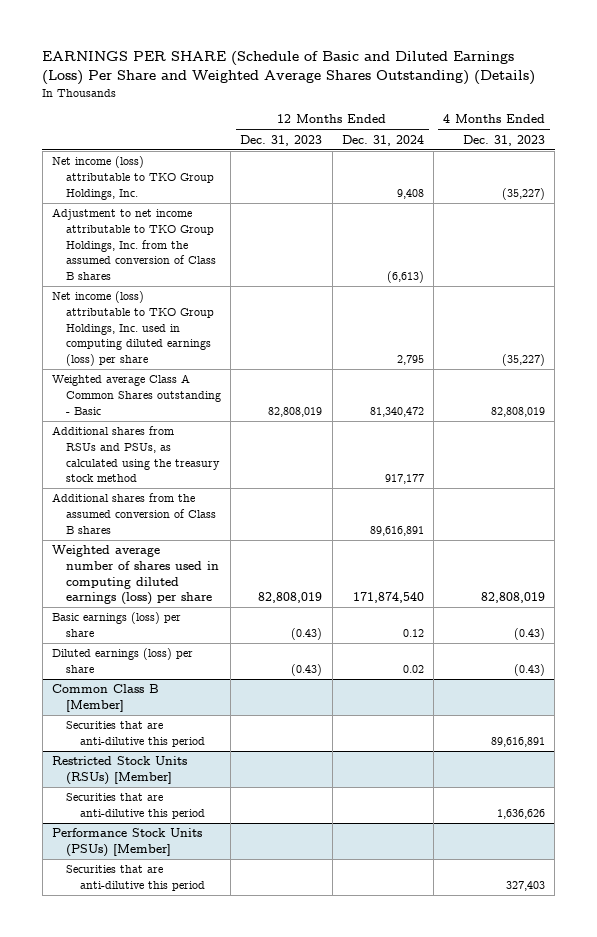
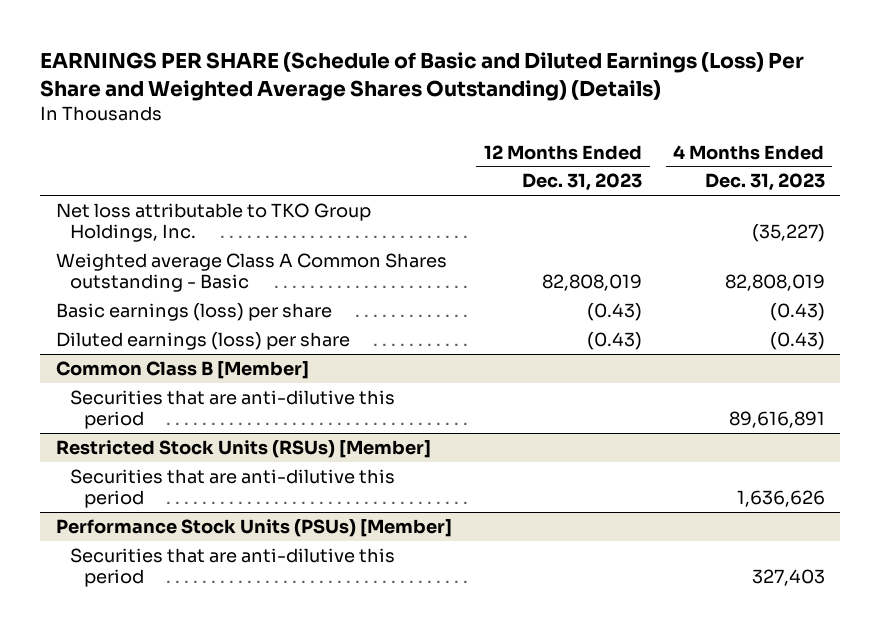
[341,134,424,146] Dec. 31, 2024 -> none
[51,208,217,280] Adjustment to net income attributable to TKO Group Holdings, Inc. from the assumed conversion of Class B shares -> none
[51,291,215,366] Net income (loss) attributable to TKO Group Holdings, Inc. used in computing diluted earnings (loss) per share -> none
[51,156,215,200] Net income (loss) attributable to TKO Group Holdings, Inc. -> [56,202,372,243] Net loss attributable to TKO Group Holdings, Inc.
[51,426,221,483] Additional shares from RSUs and PSUs, as calculated using the treasury stock method -> none
[51,493,217,534] Additional shares from the assumed conversion of Class B shares -> none
[51,545,220,606] Weighted average number of shares used in computing diluted earnings (loss) per share -> none

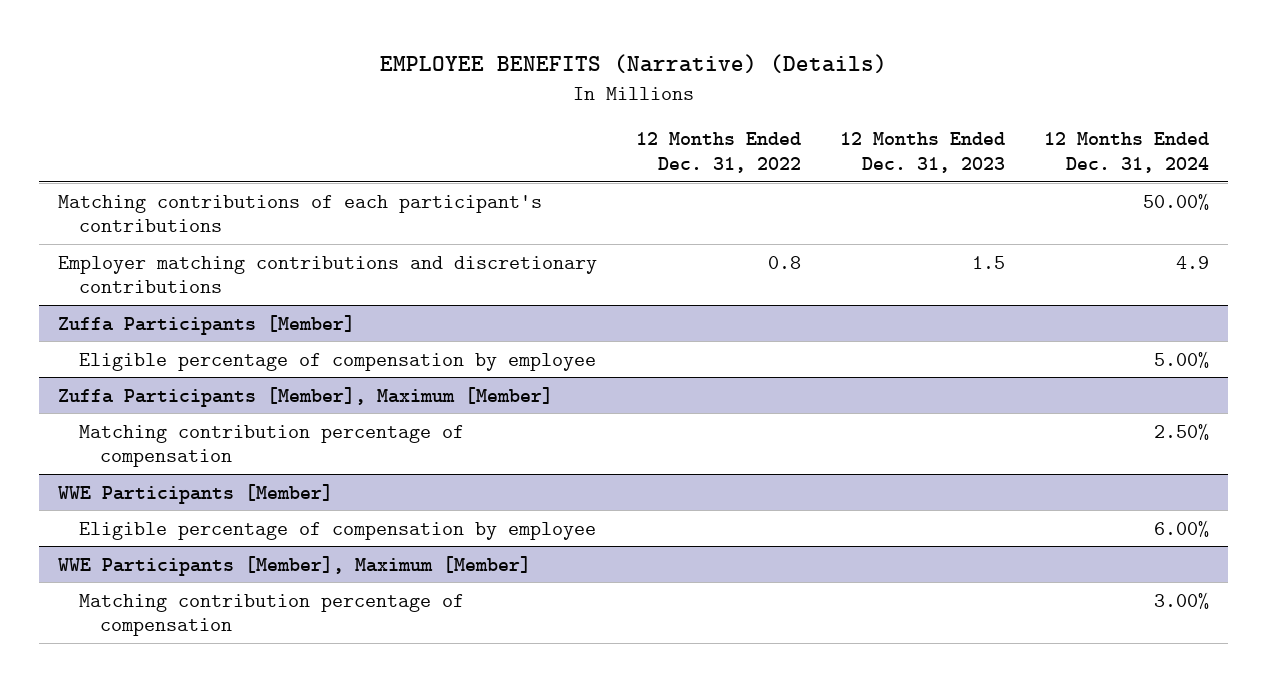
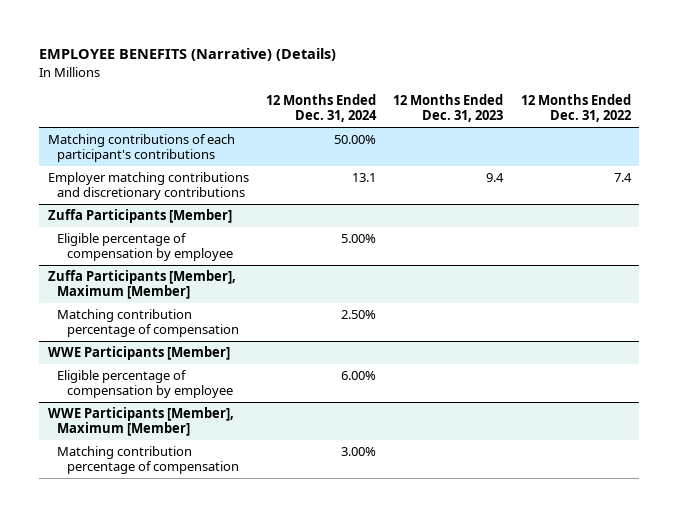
[768,255,802,269] 0.8 -> [613,173,632,183] 7.4
[972,255,1006,269] 1.5 -> [486,173,505,183] 9.4
[1175,255,1209,269] 4.9 -> [352,173,377,183] 13.1

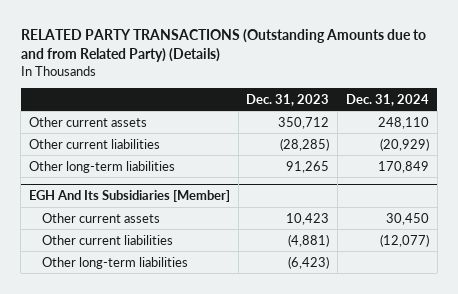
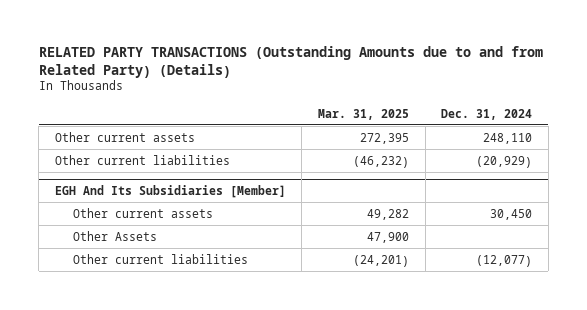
[246,93,330,106] Dec. 31, 2023 -> none
none -> [318,108,410,120] Mar. 31, 2025
[28,160,175,173] Other long-term liabilities -> none
none -> [72,230,157,241] Other Assets
[42,256,189,269] Other long-term liabilities -> none

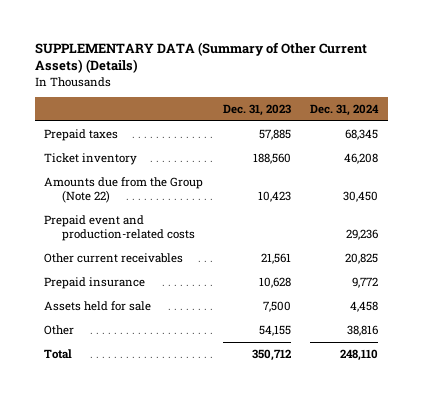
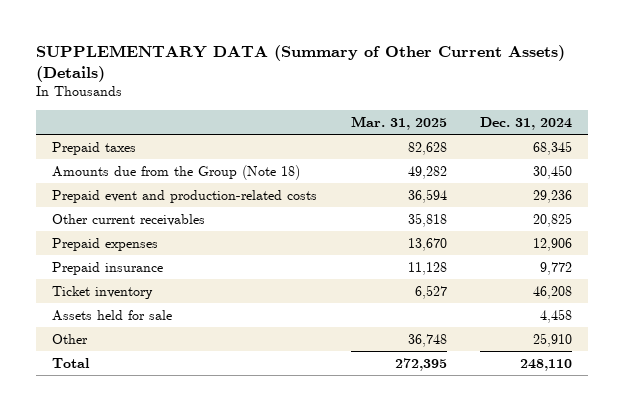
[222,104,291,117] Dec. 31, 2023 -> none
none -> [350,115,447,130] Mar. 31, 2025
[44,176,204,204] Amounts due from the Group (Note 22) -> [52,164,301,180] Amounts due from the Group (Note 18)
none -> [52,237,159,251] Prepaid expenses
[44,152,138,165] Ticket inventory -> [52,285,154,299] Ticket inventory
[346,324,378,336] 38,816 -> [532,332,572,347] 25,910

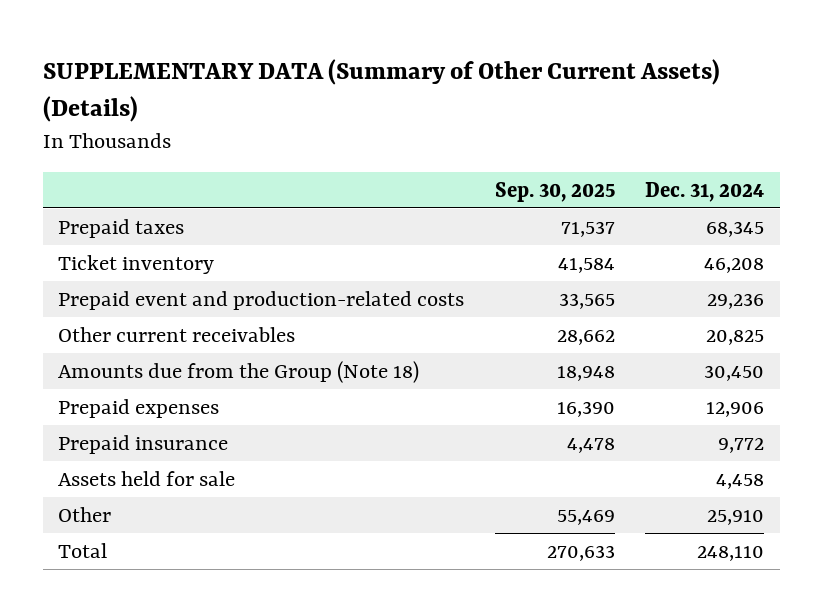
[350,115,447,130] Mar. 31, 2025 -> none
none -> [494,181,615,202] Sep. 30, 2025
[52,285,154,299] Ticket inventory -> [57,254,214,274] Ticket inventory
[52,164,301,180] Amounts due from the Group (Note 18) -> [57,360,419,383] Amounts due from the Group (Note 18)

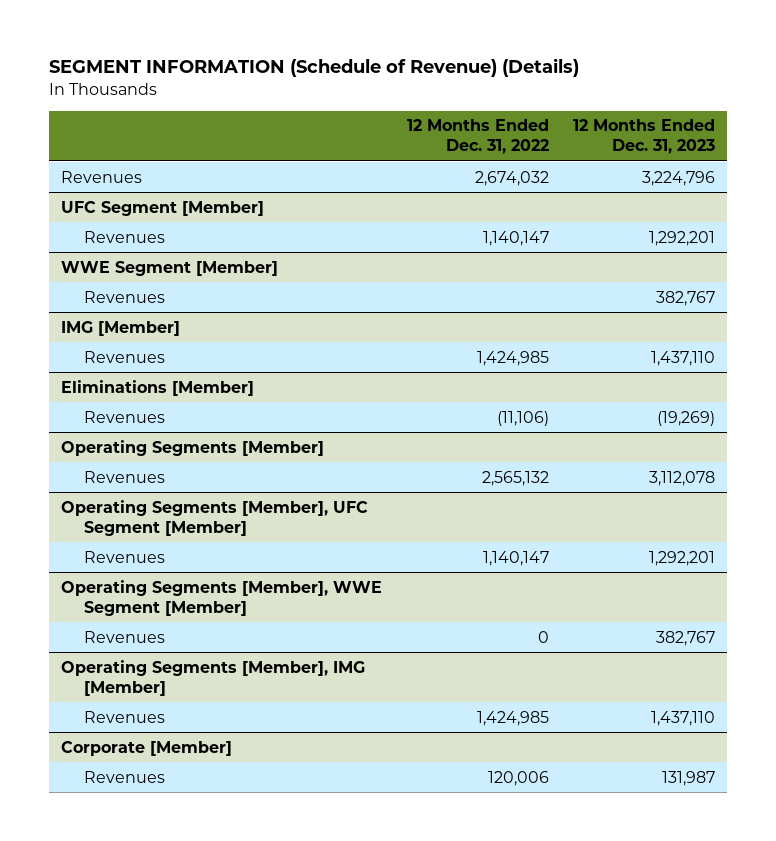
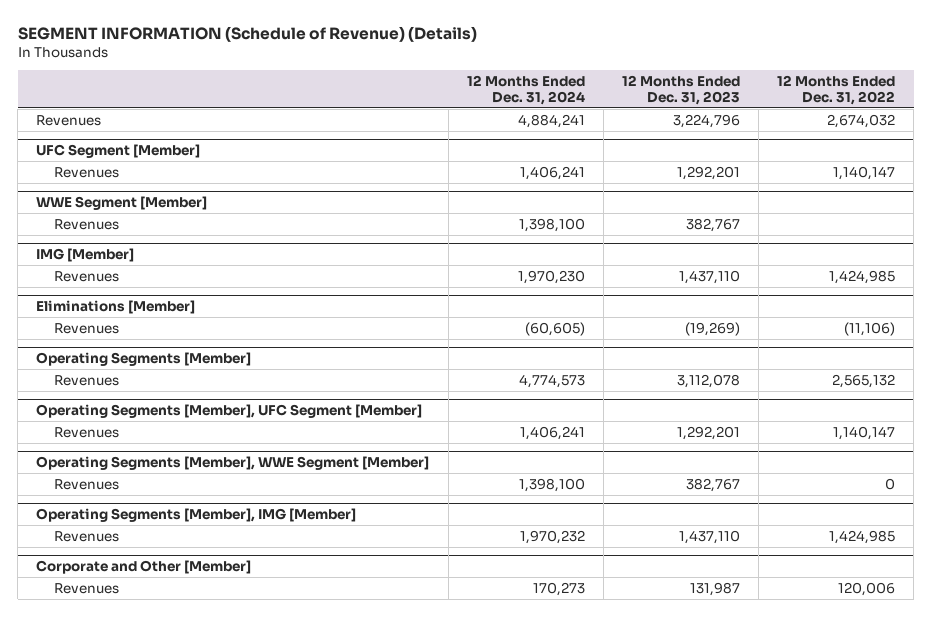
none -> [466,74,585,105] 12 Months Ended Dec. 31, 2024
[61,740,233,756] Corporate [Member] -> [36,559,252,574] Corporate and Other [Member]

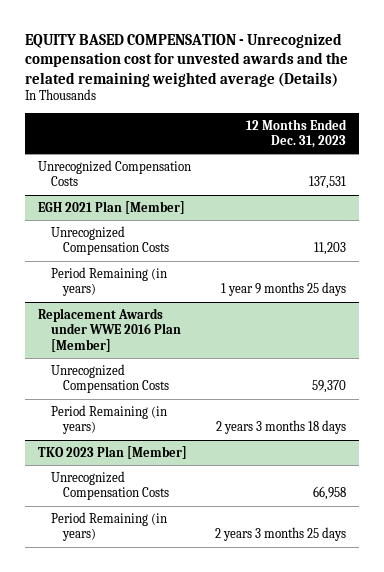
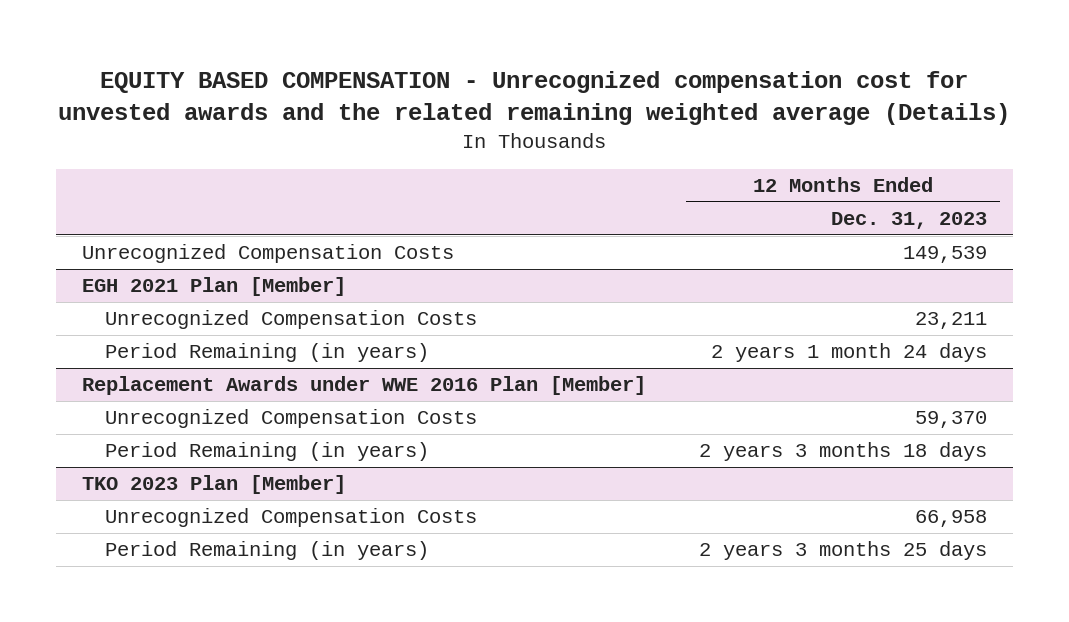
[309,176,347,190] 137,531 -> [902,246,987,264] 149,539
[314,242,347,256] 11,203 -> [914,312,987,330] 23,211
[221,282,347,297] 1 year 9 months 25 days -> [710,343,987,363] 2 years 1 month 24 days

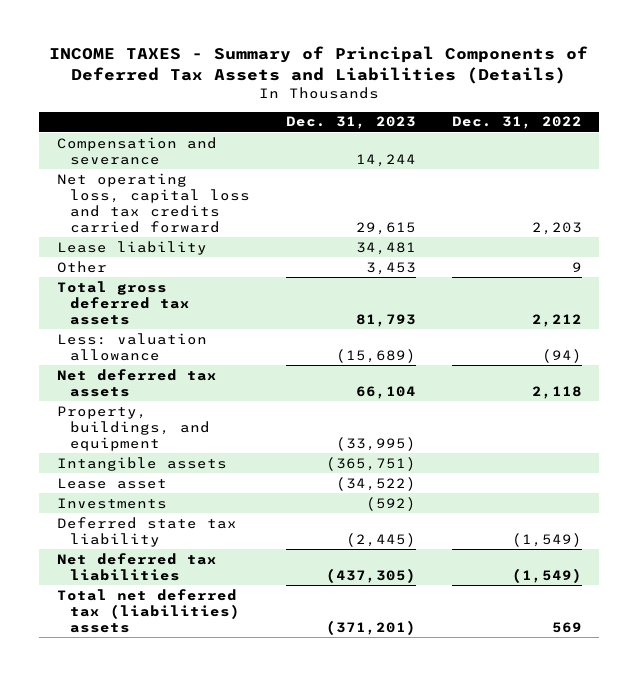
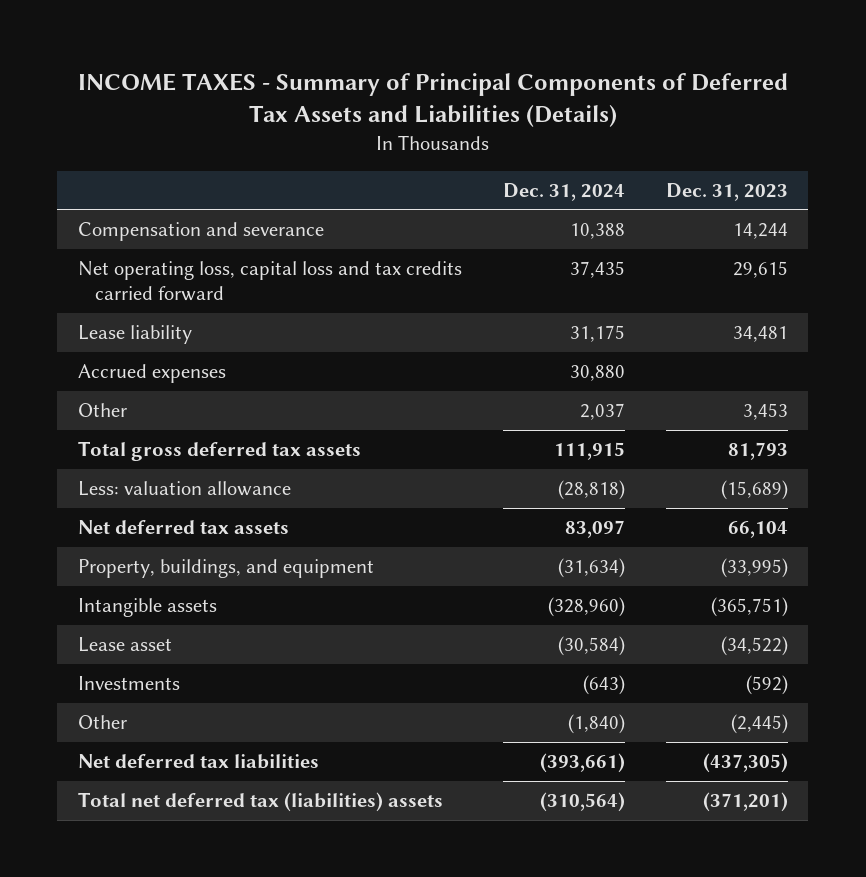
[451,116,582,130] Dec. 31, 2022 -> none
none -> [502,182,625,201] Dec. 31, 2024
none -> [77,364,226,384] Accrued expenses
[56,516,237,547] Deferred state tax liability -> [77,715,127,730] Other

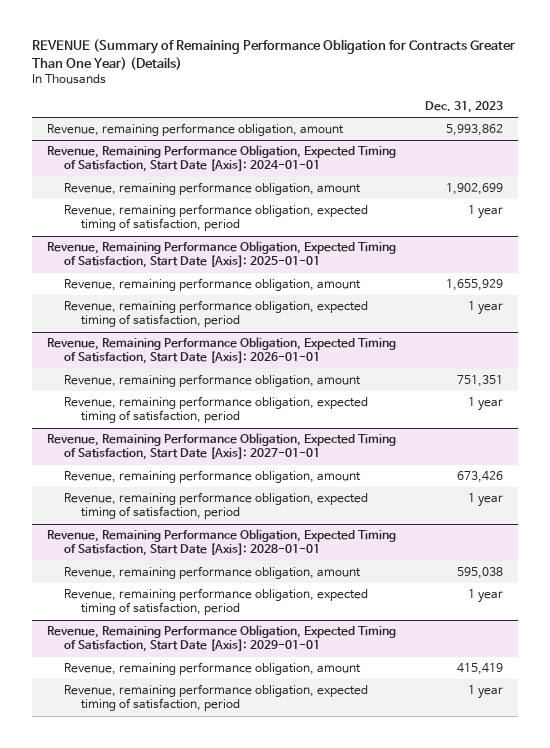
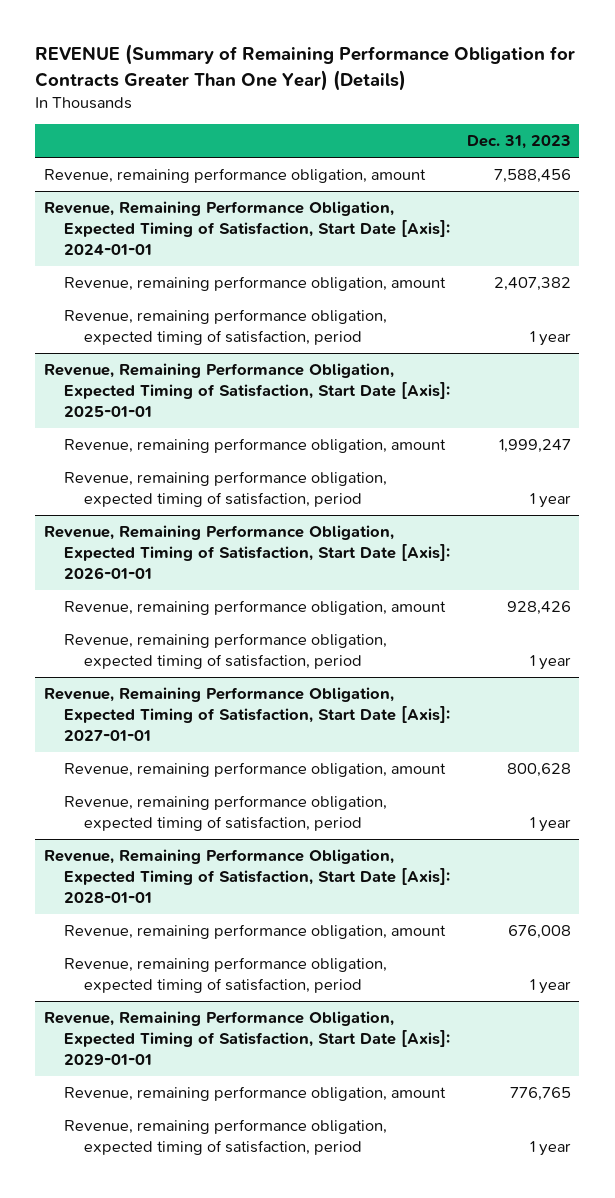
[446,124,504,137] 5,993,862 -> [493,169,571,184] 7,588,456
[446,183,504,196] 1,902,699 -> [493,277,571,292] 2,407,382
[446,279,504,292] 1,655,929 -> [498,439,571,454] 1,999,247
[457,375,504,388] 751,351 -> [506,601,571,616] 928,426
[457,471,504,484] 673,426 -> [506,763,571,778] 800,628
[457,567,504,580] 595,038 -> [507,925,571,940] 676,008
[457,663,504,676] 415,419 -> [509,1087,571,1102] 776,765

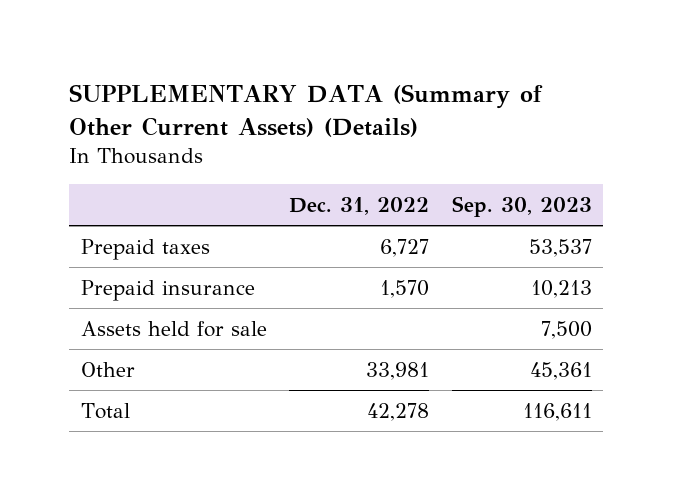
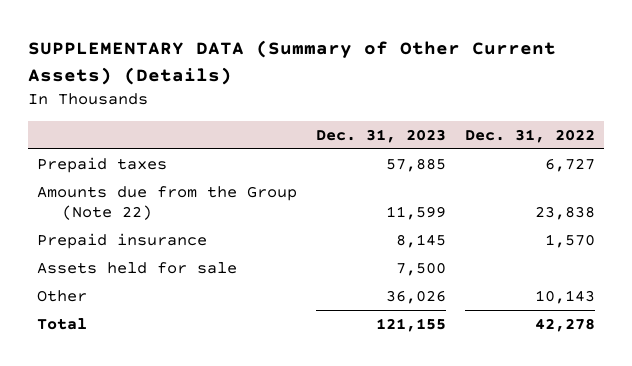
[451,196,592,218] Sep. 30, 2023 -> none
none -> [315,129,446,144] Dec. 31, 2023
none -> [37,185,298,220] Amounts due from the Group (Note 22)
[366,361,430,380] 33,981 -> [534,289,595,304] 10,143

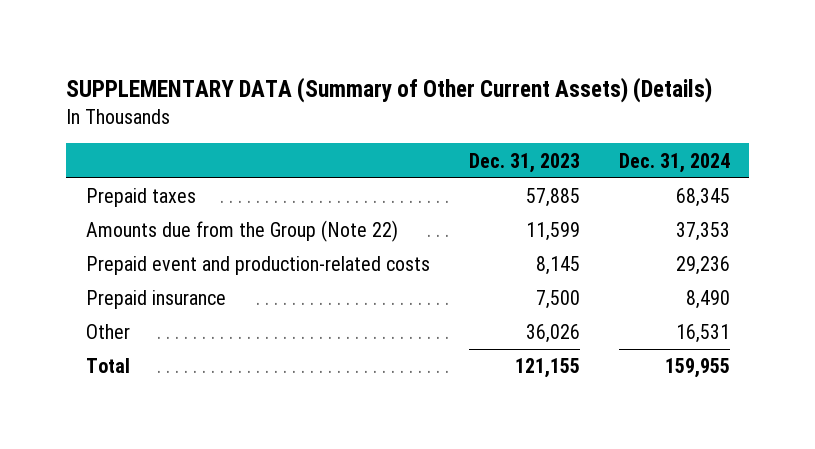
[464,129,595,144] Dec. 31, 2022 -> none
none -> [618,152,730,173] Dec. 31, 2024
[37,261,238,274] Assets held for sale -> none
none -> [85,256,430,276] Prepaid event and production-related costs
[395,233,446,248] 8,145 -> [535,290,580,310] 7,500

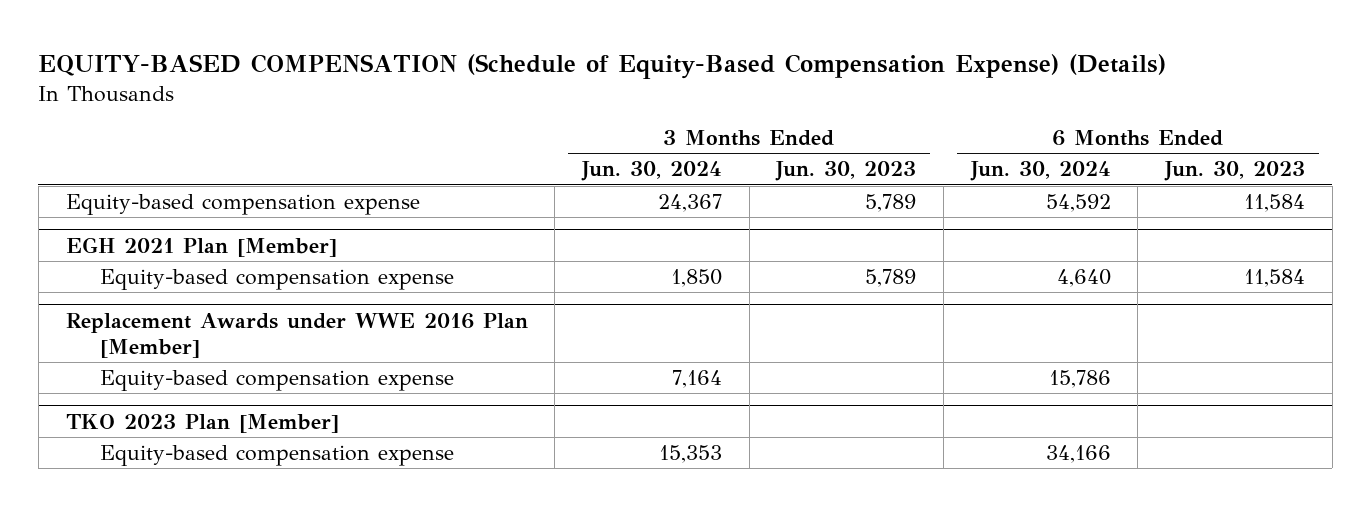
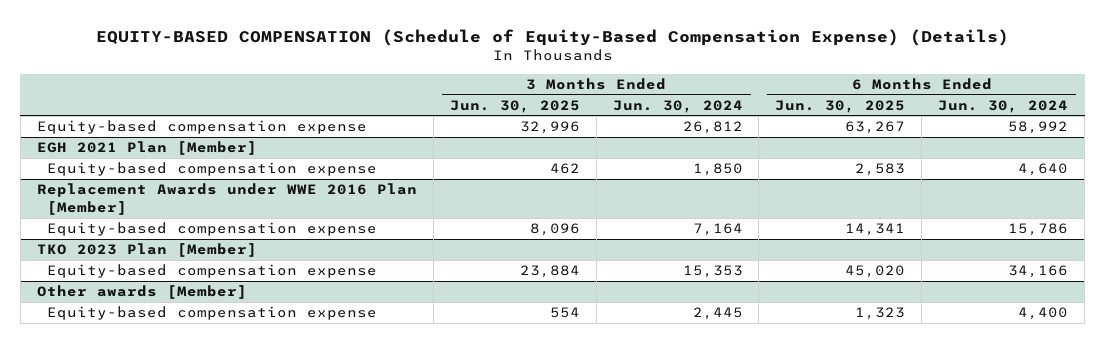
[775,161,917,182] Jun. 30, 2023 -> none
[1163,161,1305,182] Jun. 30, 2023 -> none
none -> [449,99,580,113] Jun. 30, 2025
none -> [775,99,906,113] Jun. 30, 2025
[657,194,722,213] 24,367 -> [682,121,743,135] 26,812
[1045,194,1111,213] 54,592 -> [1008,121,1069,135] 58,992
none -> [36,285,247,300] Other awards [Member]
none -> [46,306,377,321] Equity-based compensation expense

